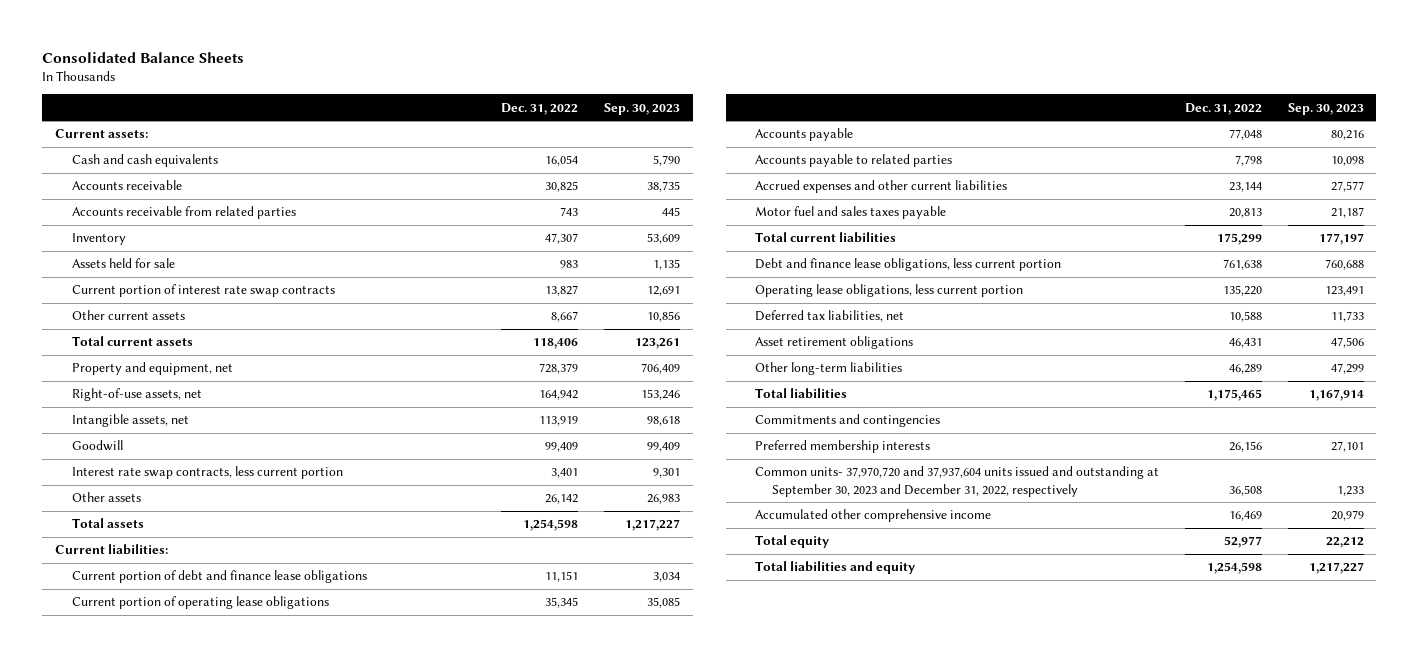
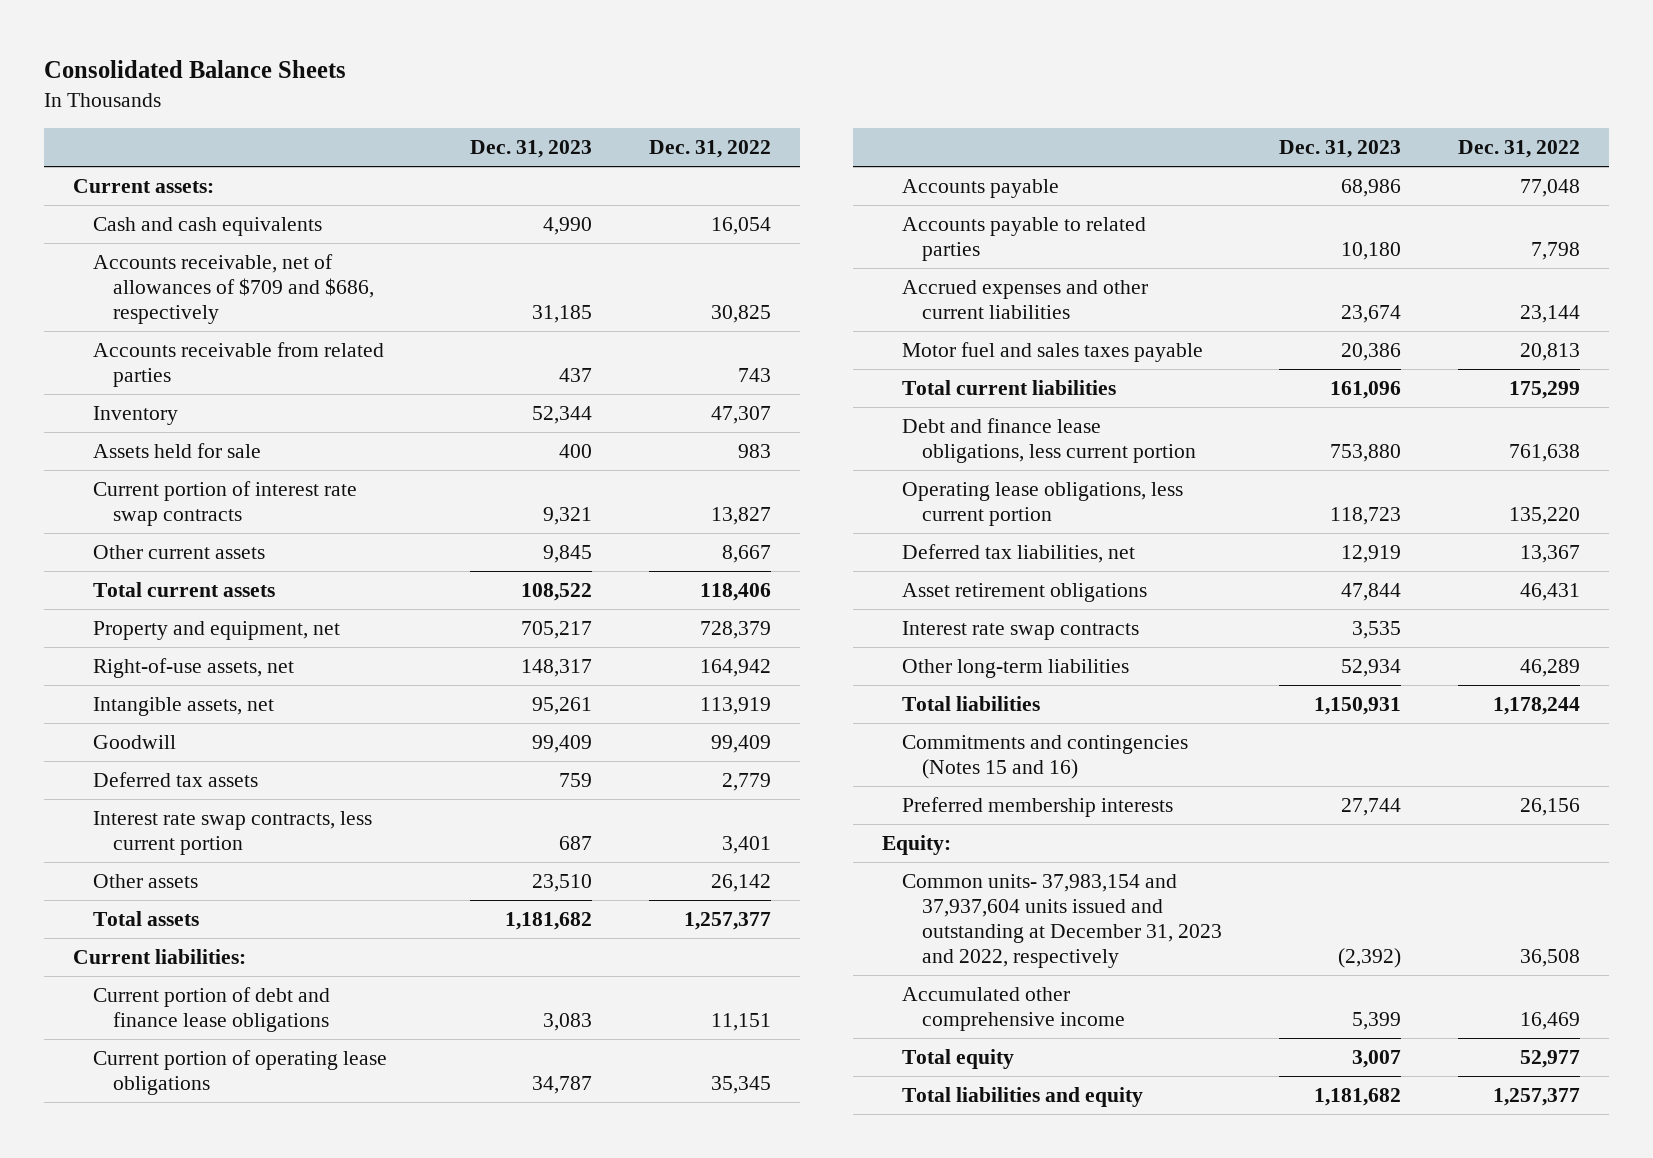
[603,102,680,115] Sep. 30, 2023 -> none
none -> [469,140,592,159] Dec. 31, 2023
[71,180,182,191] Accounts receivable -> [92,254,374,325] Accounts receivable, net of allowances of $709 and $686, respectively
none -> [92,772,258,788] Deferred tax assets
[523,519,579,532] 1,254,598 -> [684,912,772,931] 1,257,377
[1228,311,1262,323] 10,588 -> [1520,545,1581,564] 13,367
none -> [901,621,1139,641] Interest rate swap contracts
[1206,389,1262,402] 1,175,465 -> [1493,697,1581,716] 1,178,244
[755,414,941,428] Commitments and contingencies -> [901,735,1188,780] Commitments and contingencies (Notes 15 and 16)
none -> [881,835,951,856] Equity:
[755,466,1160,497] Common units- 37,970,720 and 37,937,604 units issued and outstanding at September 30, 2023 and December 31, 2022, respectively -> [901,874,1222,969] Common units- 37,983,154 and 37,937,604 units issued and outstanding at December 31, 2023 and 2022, respectively
[1206,562,1262,575] 1,254,598 -> [1493,1088,1581,1107] 1,257,377

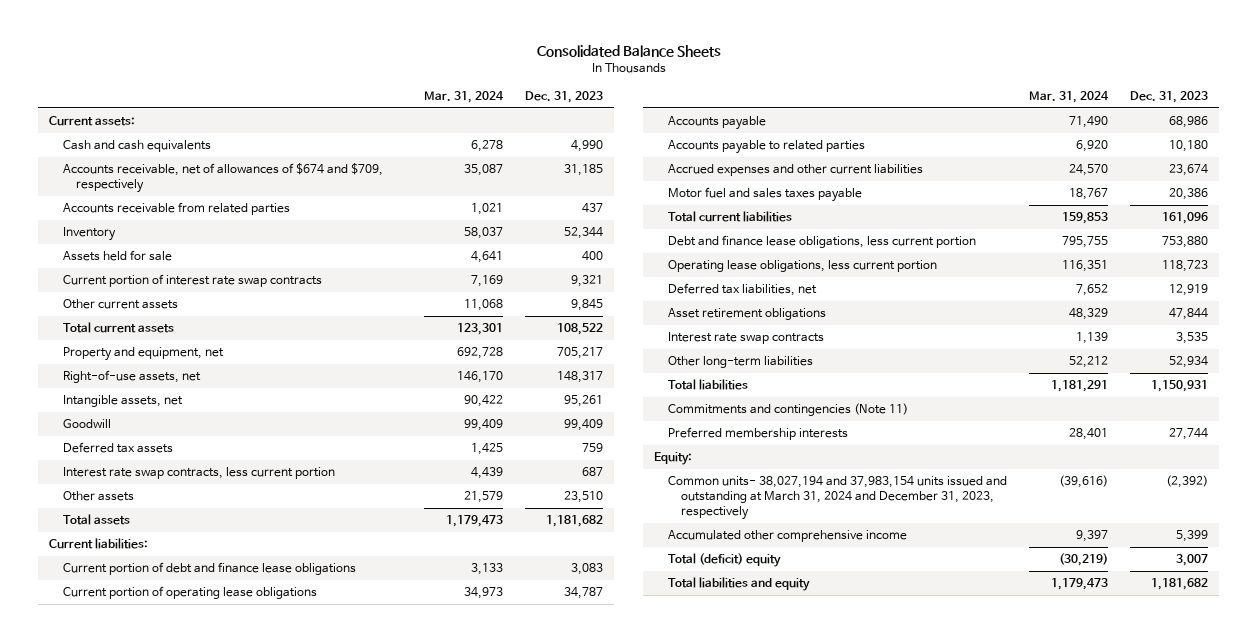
[649,140,772,159] Dec. 31, 2022 -> none
none -> [423,91,504,104] Mar. 31, 2024
[92,254,374,325] Accounts receivable, net of allowances of $709 and $686, respectively -> [62,163,383,194] Accounts receivable, net of allowances of $674 and $709, respectively
[901,735,1188,780] Commitments and contingencies (Notes 15 and 16) -> [667,403,908,417] Commitments and contingencies (Note 11)
[901,874,1222,969] Common units- 37,983,154 and 37,937,604 units issued and outstanding at December 31, 2023 and 2022, respectively -> [667,476,1007,520] Common units- 38,027,194 and 37,983,154 units issued and outstanding at March 31, 2024 and December 31, 2023, respectively
[901,1049,1014,1070] Total equity -> [667,553,781,568] Total (deficit) equity

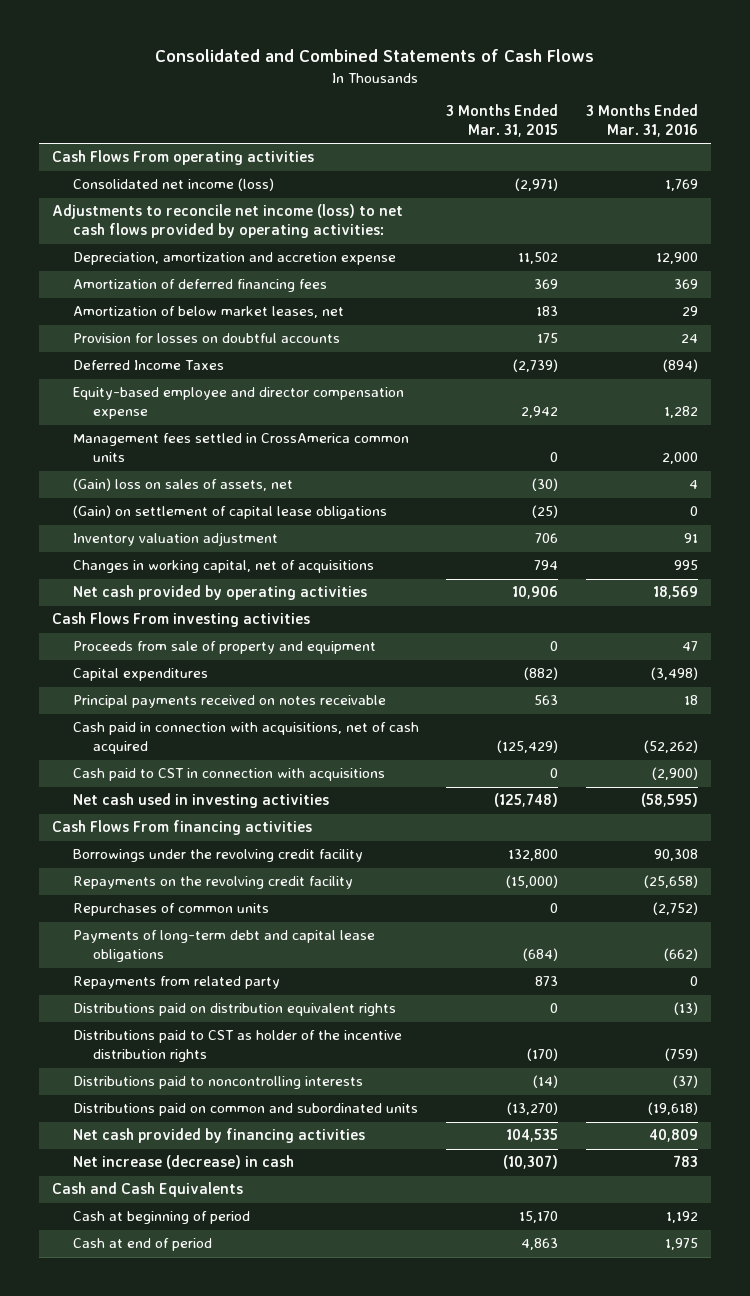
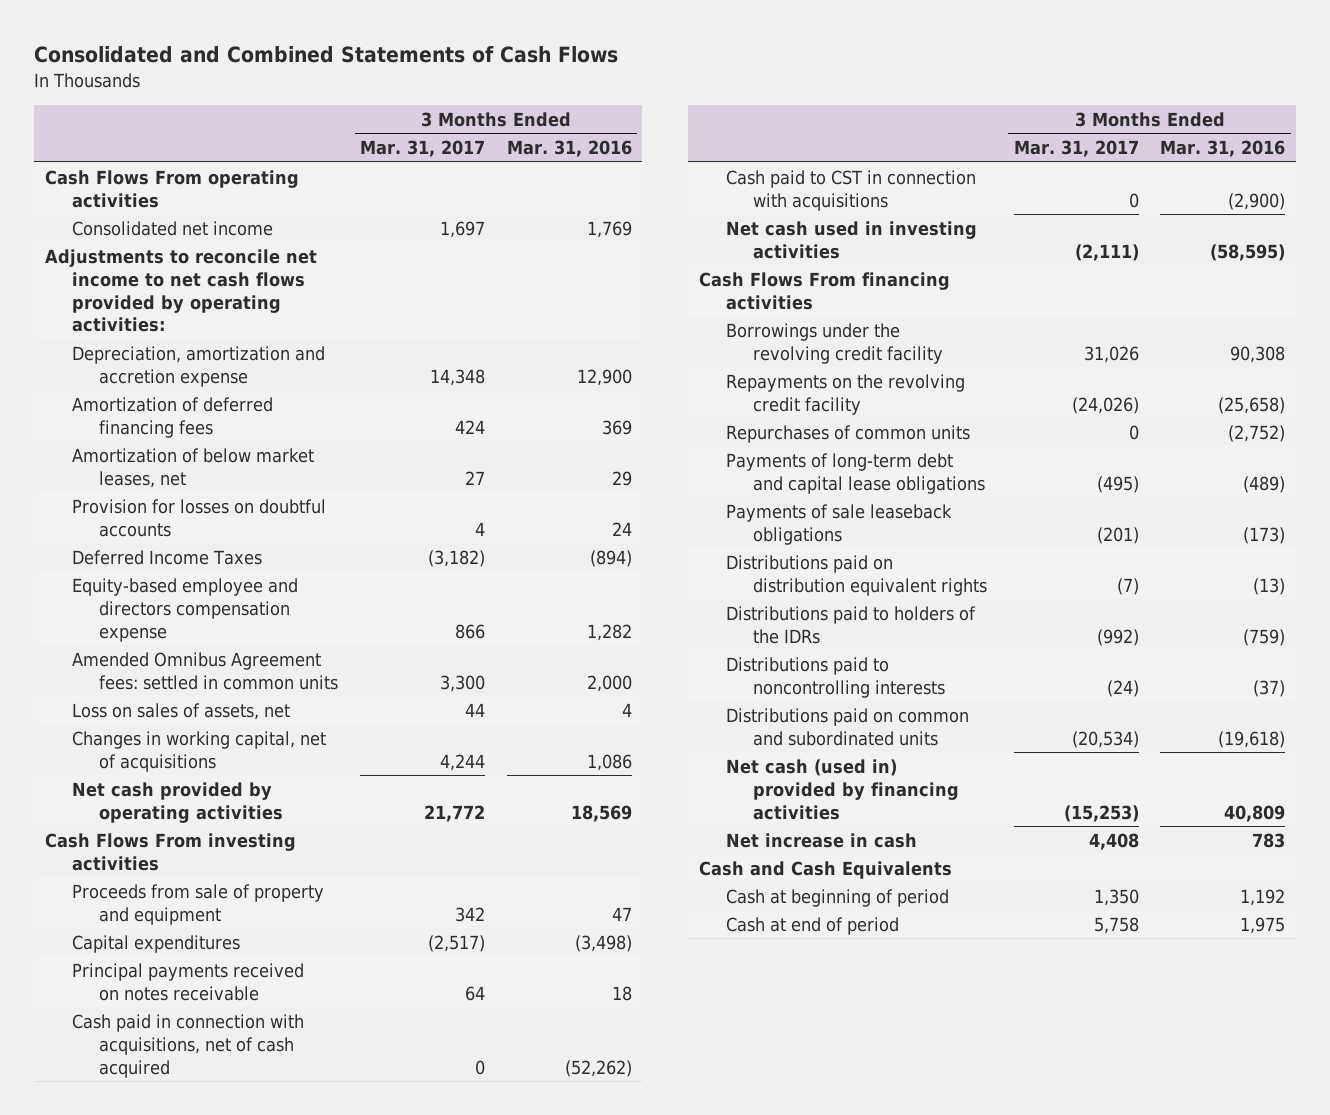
[446,104,559,138] 3 Months Ended Mar. 31, 2015 -> none
none -> [359,140,485,158] Mar. 31, 2017
[72,178,274,192] Consolidated net income (loss) -> [71,220,273,236] Consolidated net income
[52,204,404,239] Adjustments to reconcile net income (loss) to net cash flows provided by operating activities: -> [44,248,317,333] Adjustments to reconcile net income to net cash flows provided by operating activities:
[72,505,387,520] (Gain) on settlement of capital lease obligations -> none
[72,532,278,547] Inventory valuation adjustment -> none
[72,387,404,420] Equity-based employee and director compensation expense -> [71,577,298,642] Equity-based employee and directors compensation expense
[72,433,409,463] Management fees settled in CrossAmerica common units -> [71,651,339,690] Amended Omnibus Agreement fees: settled in common units
[72,478,293,492] (Gain) loss on sales of assets, net -> [71,702,290,720] Loss on sales of assets, net
[673,560,698,571] 995 -> [586,753,632,771] 1,086
[72,976,280,990] Repayments from related party -> none
[663,948,698,962] (662) -> [1243,475,1286,493] (489)
none -> [725,503,952,545] Payments of sale leaseback obligations
[72,1030,402,1063] Distributions paid to CST as holder of the incentive distribution rights -> [725,605,976,644] Distributions paid to holders of the IDRs
[72,1128,365,1144] Net cash provided by financing activities -> [725,758,960,820] Net cash (used in) provided by financing activities
[72,1155,294,1170] Net increase (decrease) in cash -> [725,832,917,848] Net increase in cash

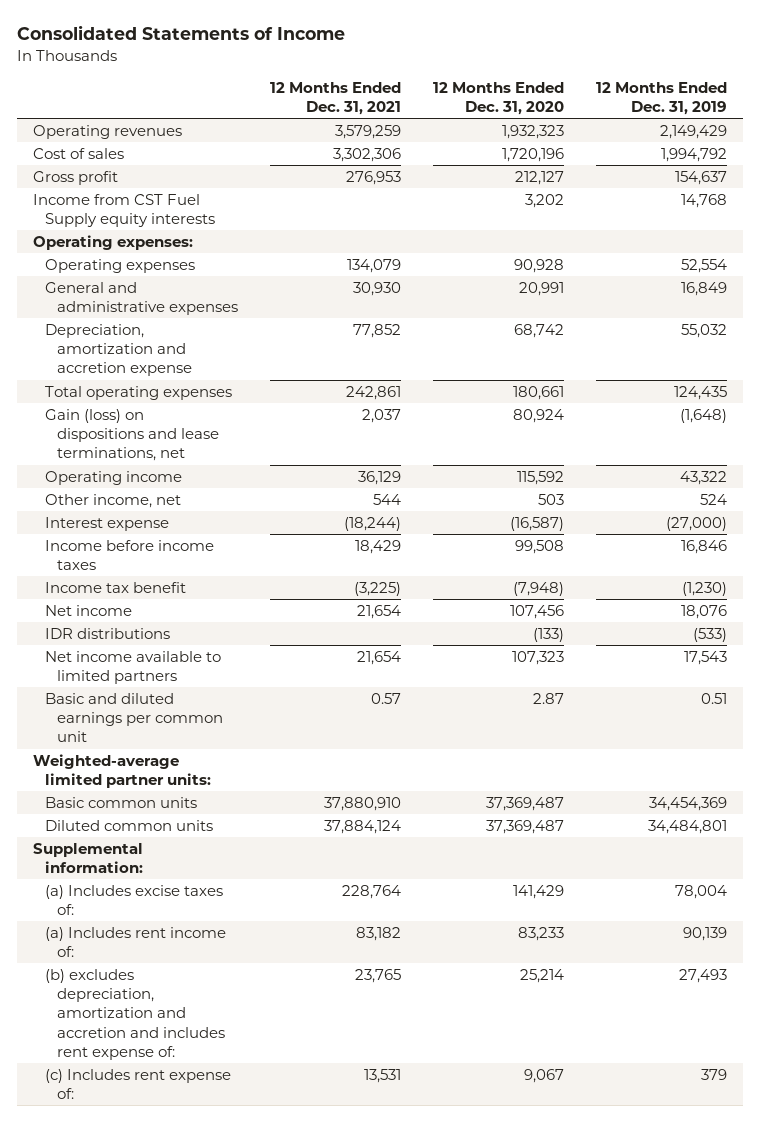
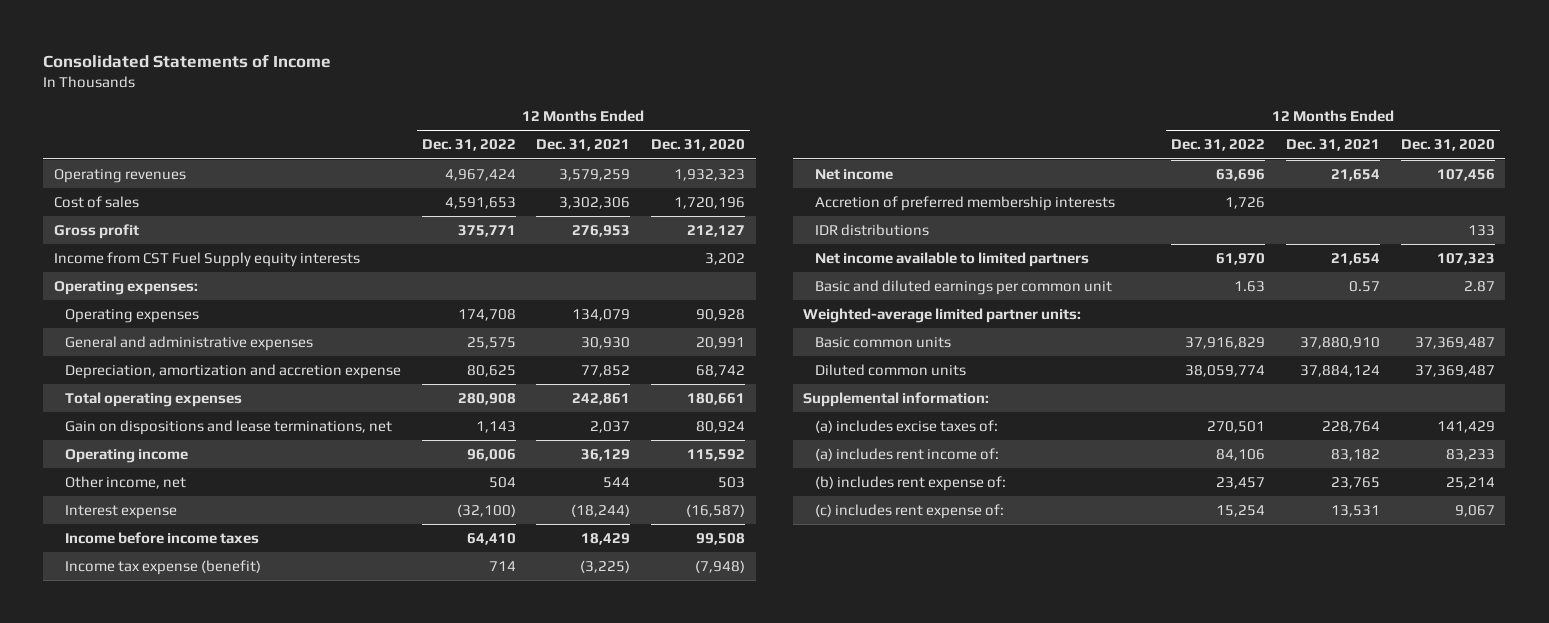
[595,81,727,116] 12 Months Ended Dec. 31, 2019 -> none
none -> [421,139,516,152] Dec. 31, 2022
[44,408,219,462] Gain (loss) on dispositions and lease terminations, net -> [64,420,392,436] Gain on dispositions and lease terminations, net
[44,581,186,593] Income tax benefit -> [64,560,261,576] Income tax expense (benefit)
none -> [814,196,1115,212] Accretion of preferred membership interests
[532,627,564,642] (133) -> [1467,225,1495,237] 133
[44,884,223,916] (a) Includes excise taxes of: -> [814,420,998,434] (a) includes excise taxes of:
[44,926,226,958] (a) Includes rent income of: -> [814,448,999,462] (a) includes rent income of:
[44,968,225,1060] (b) excludes depreciation, amortization and accretion and includes rent expense of: -> [814,476,1006,492] (b) includes rent expense of:
[44,1068,231,1100] (c) Includes rent expense of: -> [814,504,1004,520] (c) includes rent expense of:

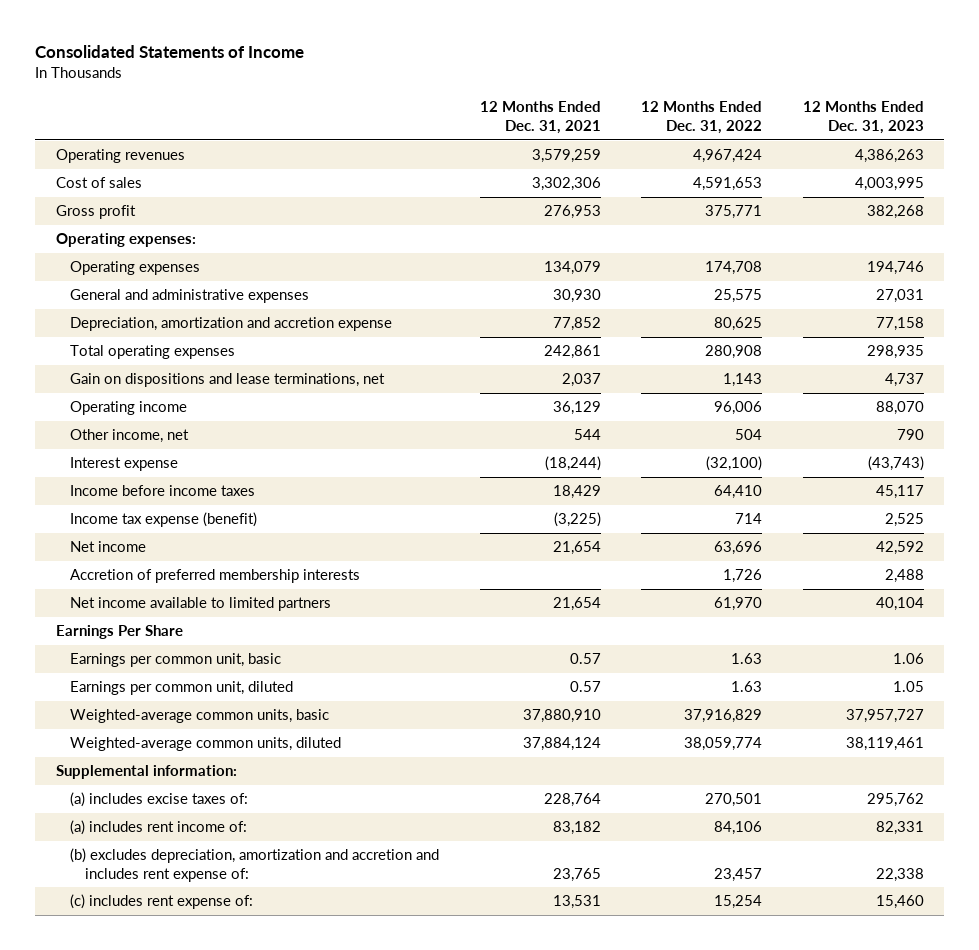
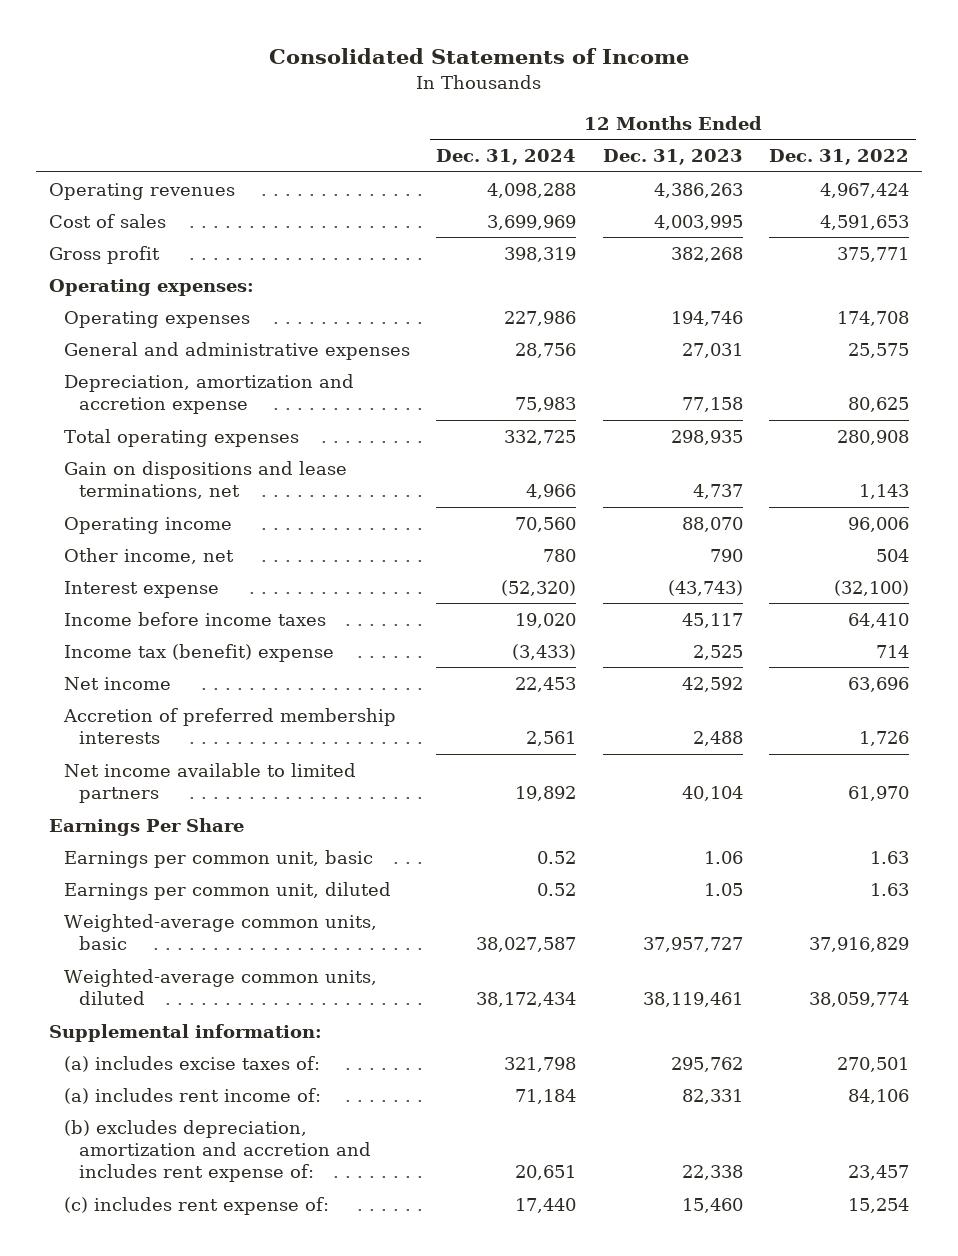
[479,101,601,134] 12 Months Ended Dec. 31, 2021 -> none
none -> [436,149,577,166] Dec. 31, 2024
[70,512,258,528] Income tax expense (benefit) -> [64,643,335,662] Income tax (benefit) expense

